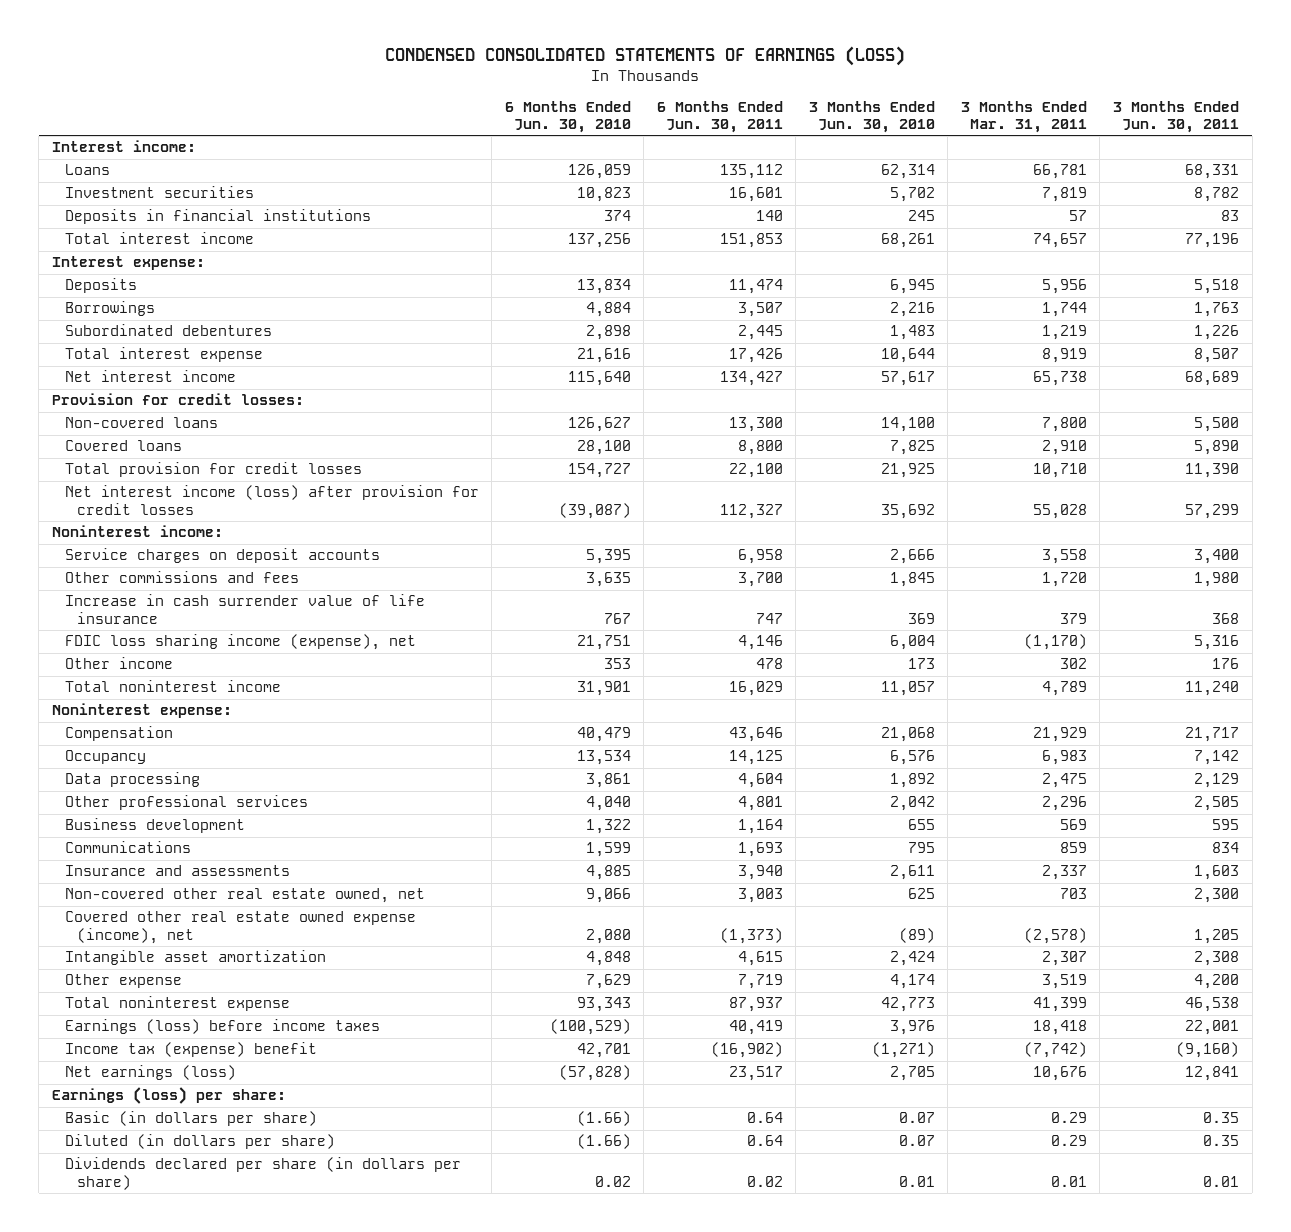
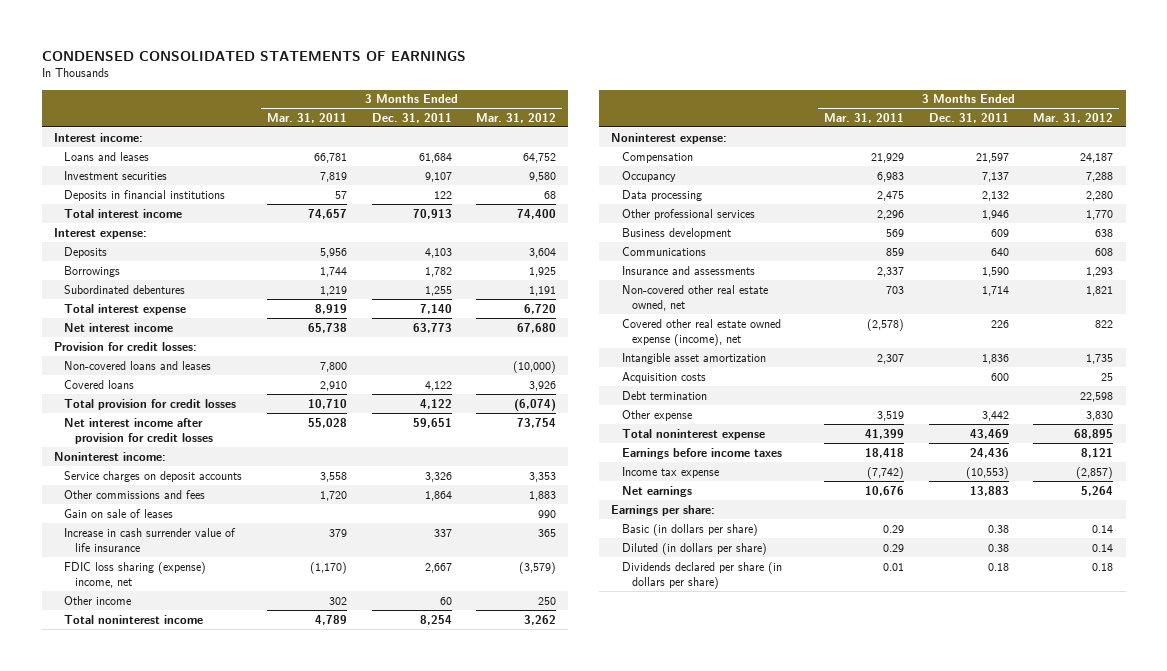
[385,46,906,67] CONDENSED CONSOLIDATED STATEMENTS OF EARNINGS (LOSS) -> [41,50,466,61] CONDENSED CONSOLIDATED STATEMENTS OF EARNINGS
[504,100,631,134] 6 Months Ended Jun. 30, 2010 -> none
[656,100,783,134] 6 Months Ended Jun. 30, 2011 -> none
[808,100,935,134] 3 Months Ended Jun. 30, 2010 -> none
[1112,100,1239,134] 3 Months Ended Jun. 30, 2011 -> none
none -> [371,112,452,123] Dec. 31, 2011
none -> [476,112,557,123] Mar. 31, 2012
[64,164,110,176] Loans -> [64,151,150,161] Loans and leases
[64,417,218,429] Non-covered loans -> [64,360,212,370] Non-covered loans and leases
[64,485,479,515] Net interest income (loss) after provision for credit losses -> [64,417,213,444] Net interest income after provision for credit losses
none -> [64,508,174,518] Gain on sale of leases
[64,634,416,651] FDIC loss sharing income (expense), net -> [64,561,207,588] FDIC loss sharing (expense) income, net
none -> [621,371,706,383] Acquisition costs
none -> [621,390,707,400] Debt termination
[64,1019,380,1035] Earnings (loss) before income taxes -> [621,447,782,459] Earnings before income taxes
[64,1042,317,1058] Income tax (expense) benefit -> [621,466,719,478] Income tax expense
[64,1065,236,1081] Net earnings (loss) -> [621,485,692,497] Net earnings
[51,1087,286,1105] Earnings (loss) per share: -> [611,504,716,516] Earnings per share:

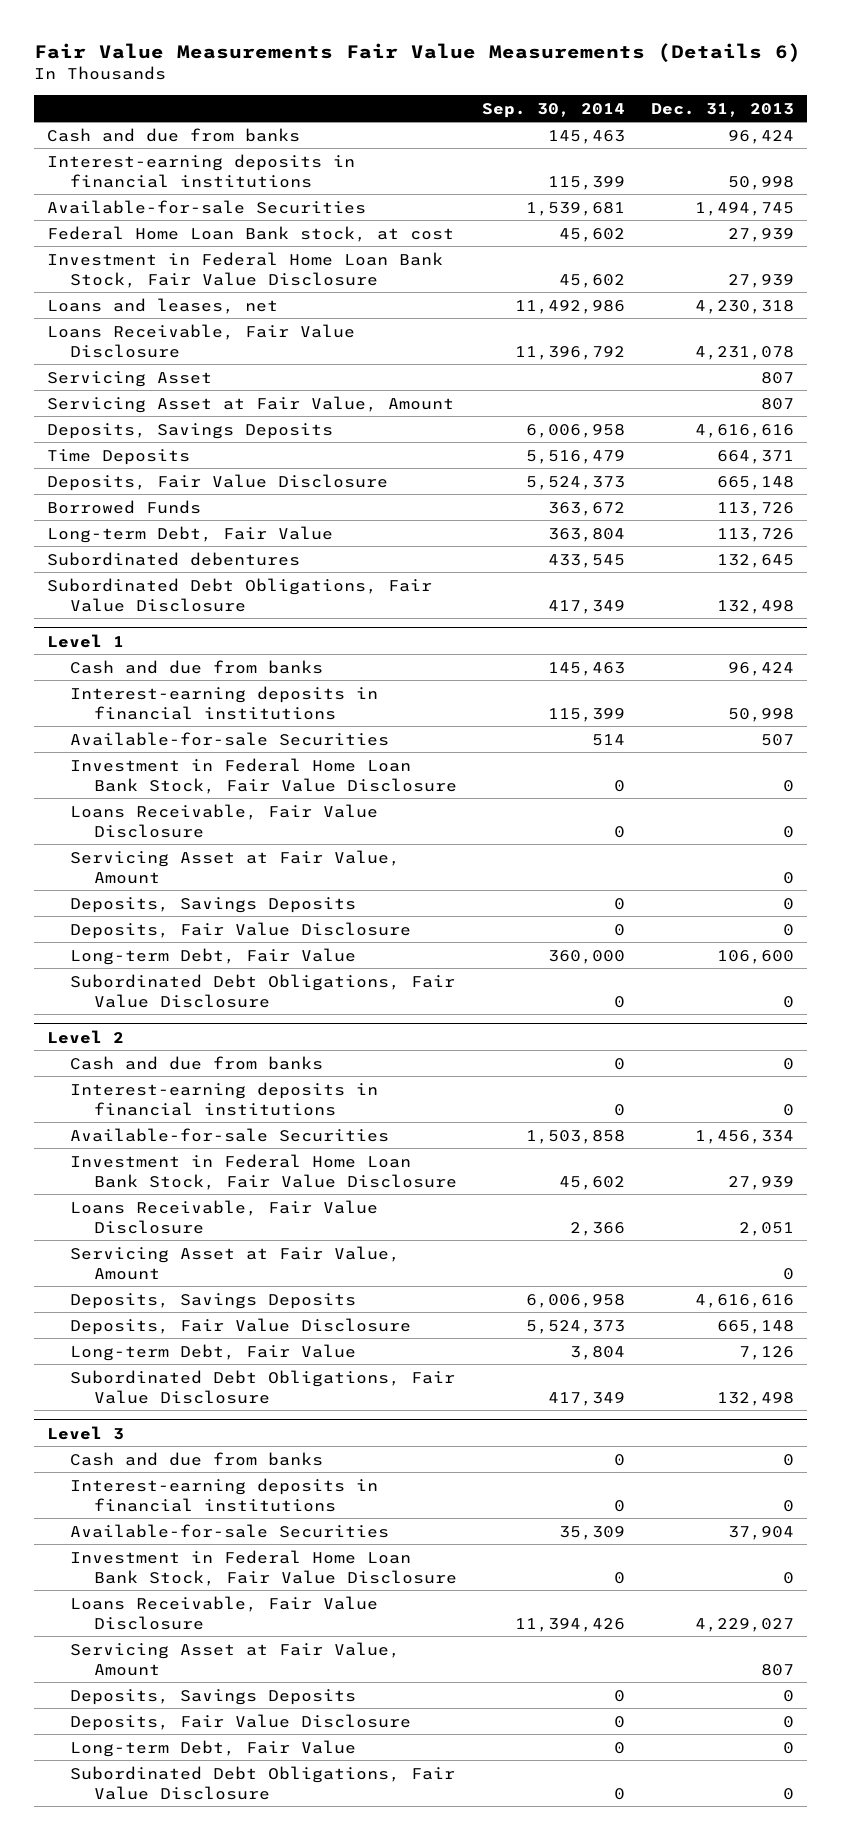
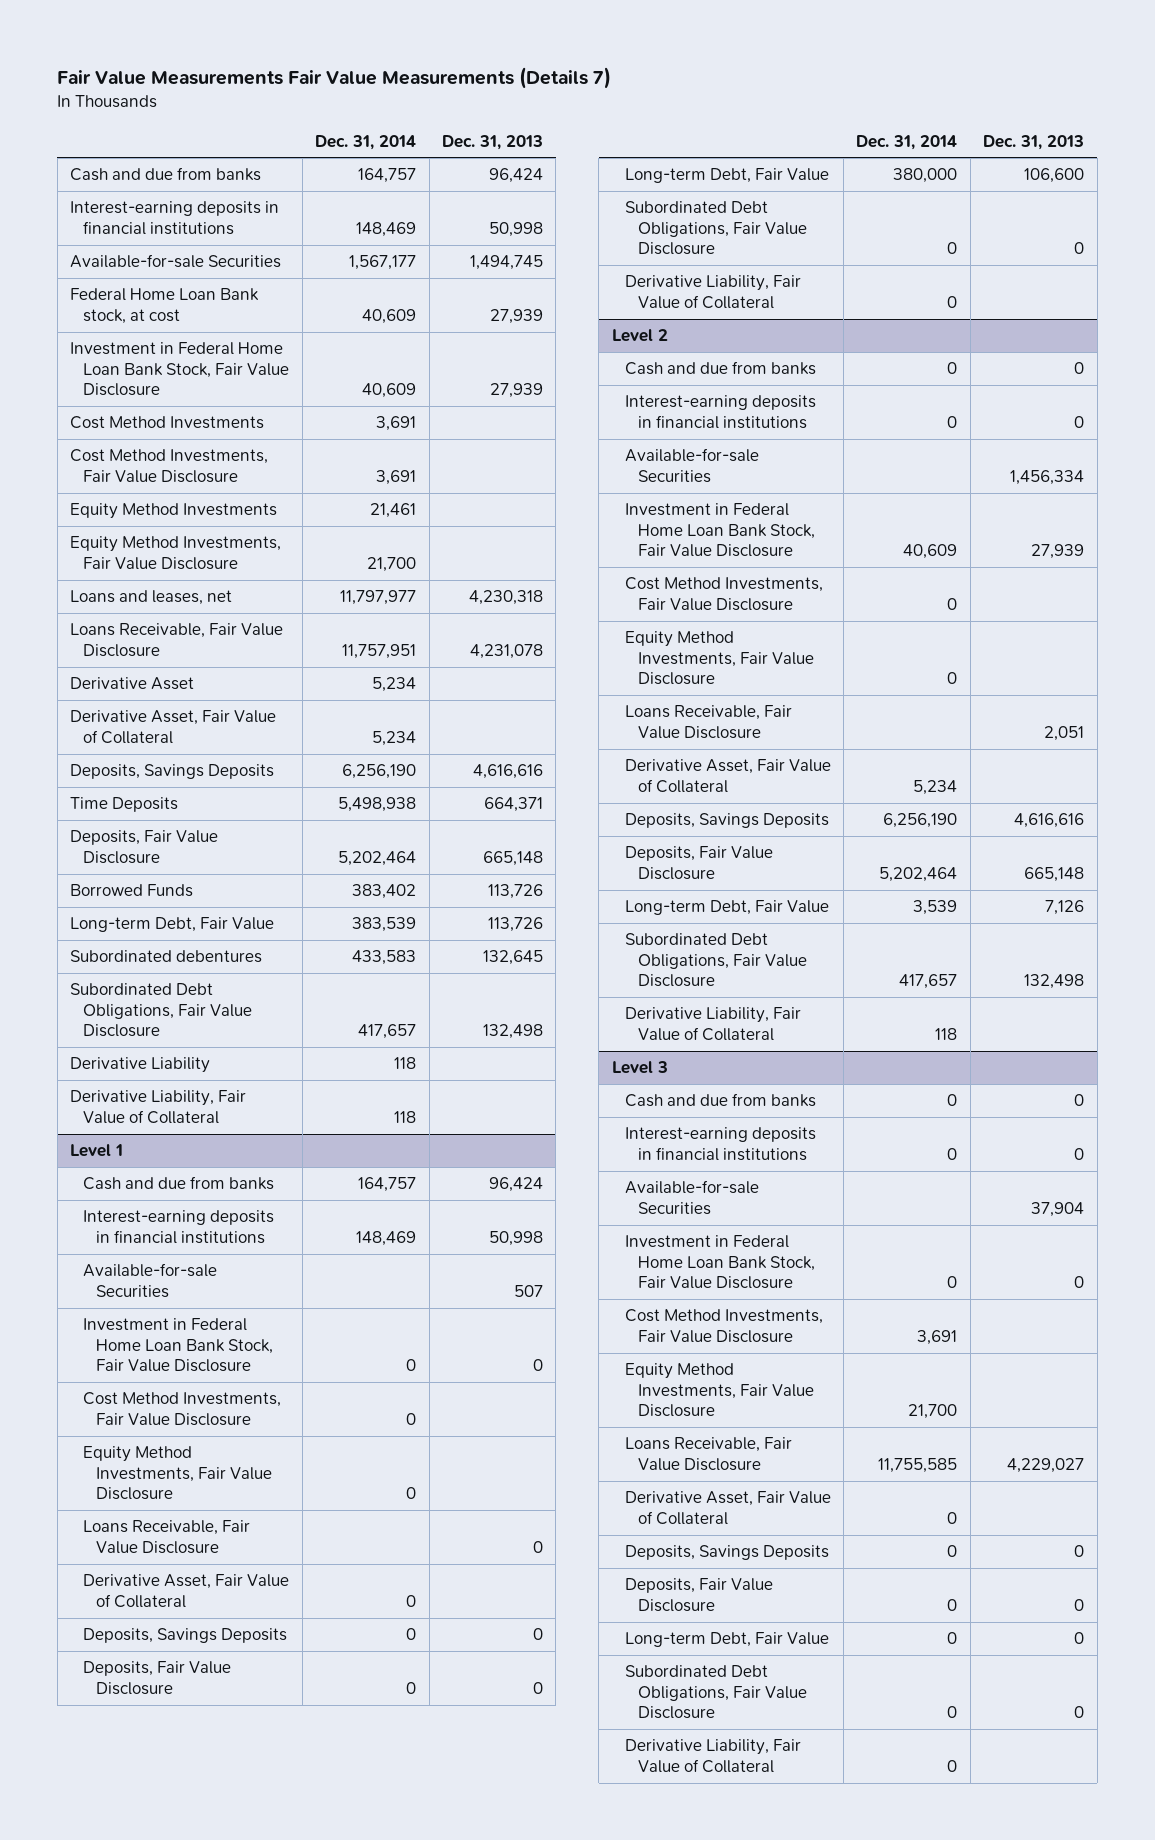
[34,43,802,63] Fair Value Measurements Fair Value Measurements (Details 6) -> [57,66,612,89] Fair Value Measurements Fair Value Measurements (Details 7)
[482,102,626,118] Sep. 30, 2014 -> none
none -> [315,134,417,150] Dec. 31, 2014
none -> [70,416,265,430] Cost Method Investments
none -> [70,449,269,483] Cost Method Investments, Fair Value Disclosure
none -> [70,503,278,520] Equity Method Investments
none -> [70,536,282,570] Equity Method Investments, Fair Value Disclosure
[46,370,212,387] Servicing Asset -> none
[46,395,454,413] Servicing Asset at Fair Value, Amount -> none
none -> [70,677,195,691] Derivative Asset
none -> [70,710,277,744] Derivative Asset, Fair Value of Collateral
none -> [70,1057,211,1074] Derivative Liability
none -> [70,1090,247,1124] Derivative Liability, Fair Value of Collateral
none -> [83,1392,282,1426] Cost Method Investments, Fair Value Disclosure
none -> [83,1446,273,1501] Equity Method Investments, Fair Value Disclosure
[70,849,401,884] Servicing Asset at Fair Value, Amount -> none
none -> [83,1574,290,1608] Derivative Asset, Fair Value of Collateral
none -> [624,275,801,309] Derivative Liability, Fair Value of Collateral
none -> [624,577,823,611] Cost Method Investments, Fair Value Disclosure
none -> [624,631,814,686] Equity Method Investments, Fair Value Disclosure
[70,1245,401,1280] Servicing Asset at Fair Value, Amount -> none
none -> [624,759,831,793] Derivative Asset, Fair Value of Collateral
none -> [624,1007,801,1041] Derivative Liability, Fair Value of Collateral
none -> [624,1309,823,1343] Cost Method Investments, Fair Value Disclosure
none -> [624,1363,814,1418] Equity Method Investments, Fair Value Disclosure
[70,1641,401,1676] Servicing Asset at Fair Value, Amount -> none
none -> [624,1491,831,1525] Derivative Asset, Fair Value of Collateral
none -> [624,1739,801,1773] Derivative Liability, Fair Value of Collateral

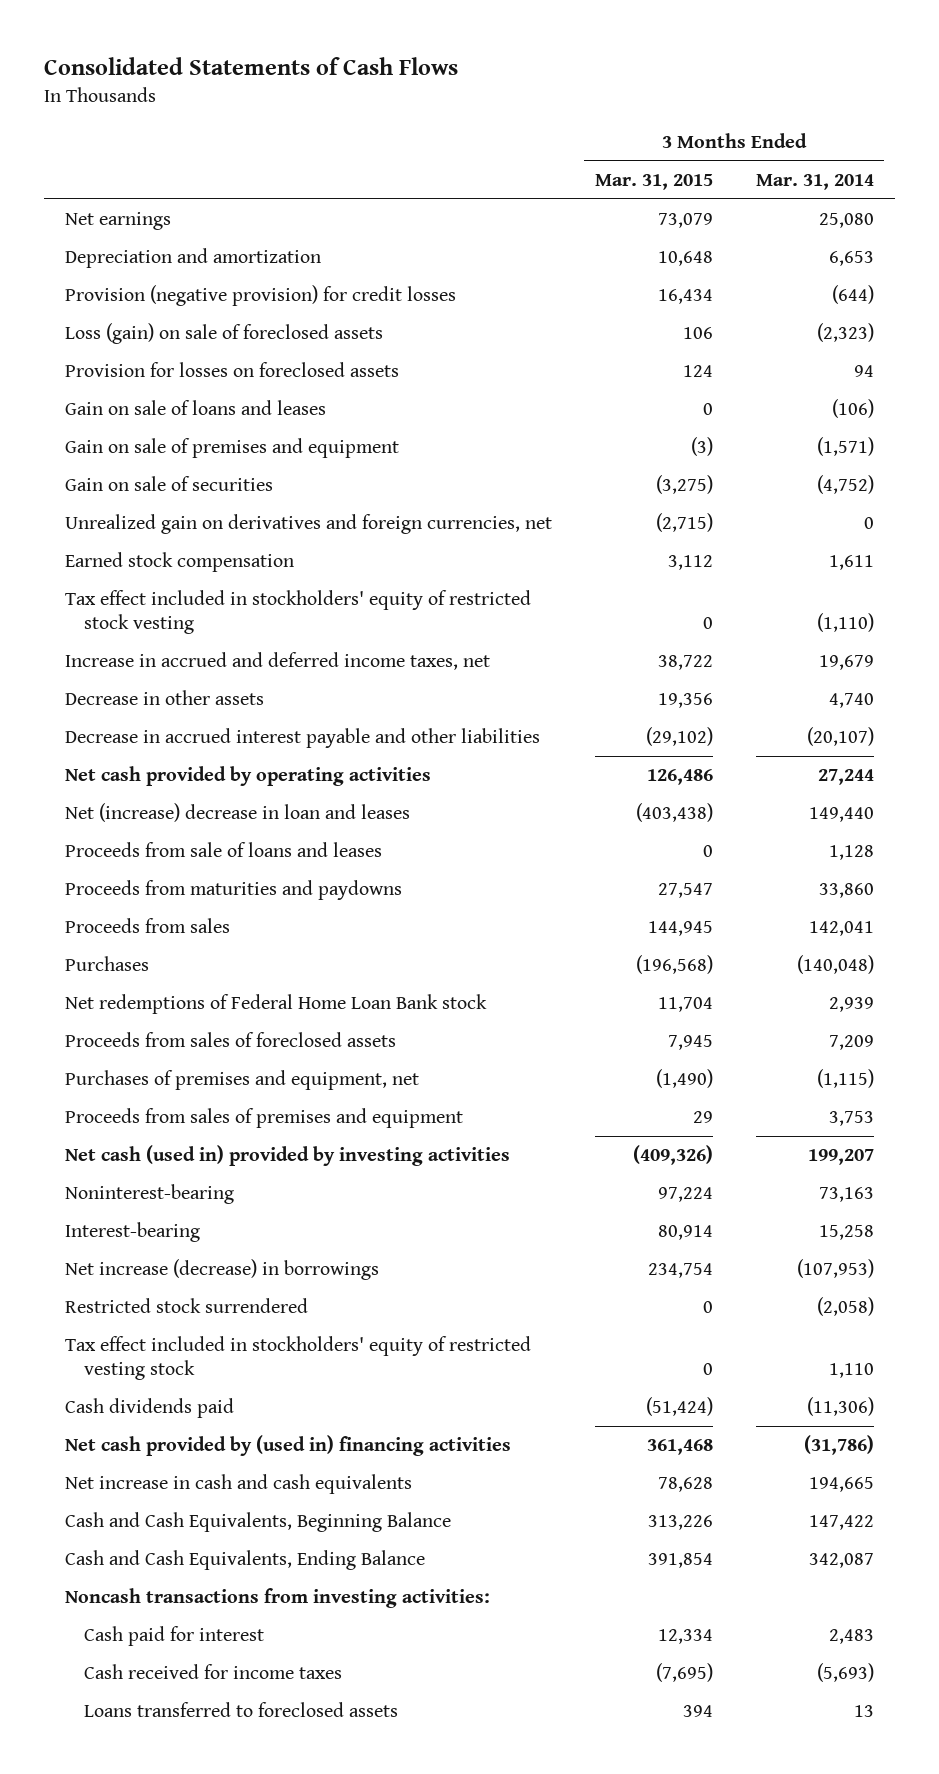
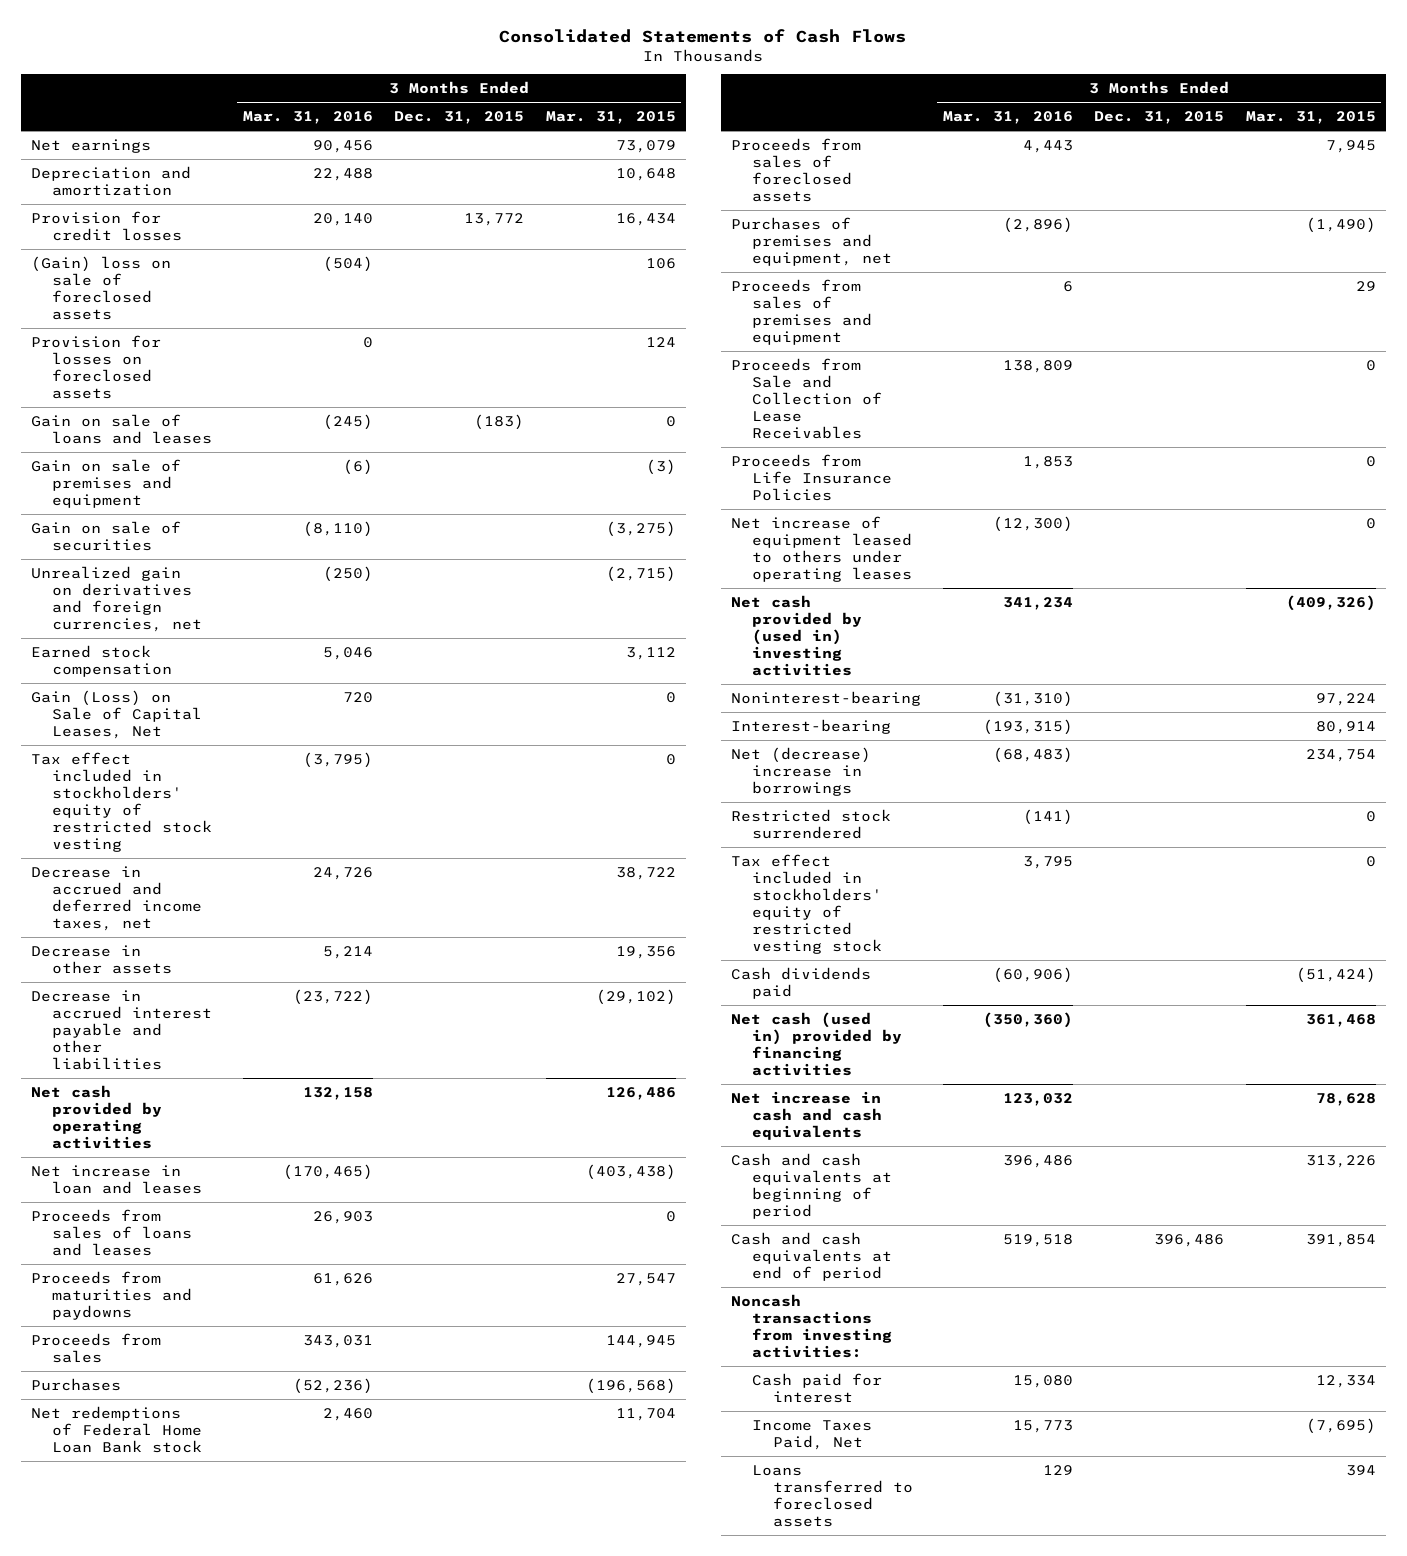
[755,174,874,191] Mar. 31, 2014 -> none
none -> [242,111,373,125] Mar. 31, 2016
none -> [394,111,525,125] Dec. 31, 2015
[64,285,456,307] Provision (negative provision) for credit losses -> [31,210,183,241] Provision for credit losses
[64,323,383,345] Loss (gain) on sale of foreclosed assets -> [31,255,172,320] (Gain) loss on sale of foreclosed assets
none -> [31,689,203,739] Gain (Loss) on Sale of Capital Leases, Net
[64,652,490,671] Increase in accrued and deferred income taxes, net -> [31,865,203,931] Decrease in accrued and deferred income taxes, net
[64,803,410,823] Net (increase) decrease in loan and leases -> [31,1164,203,1194] Net increase in loan and leases
[64,842,382,858] Proceeds from sale of loans and leases -> [31,1208,193,1256] Proceeds from sales of loans and leases
none -> [731,357,882,439] Proceeds from Sale and Collection of Lease Receivables
none -> [731,453,892,501] Proceeds from Life Insurance Policies
none -> [731,515,912,582] Net increase of equipment leased to others under operating leases
[64,1145,510,1167] Net cash (used in) provided by investing activities -> [731,594,862,676] Net cash provided by (used in) investing activities
[64,1259,379,1281] Net increase (decrease) in borrowings -> [731,746,872,796] Net (decrease) increase in borrowings
[64,1435,511,1457] Net cash provided by (used in) financing activities -> [731,1011,902,1076] Net cash (used in) provided by financing activities
[64,1512,451,1533] Cash and Cash Equivalents, Beginning Balance -> [731,1152,892,1219] Cash and cash equivalents at beginning of period
[64,1550,425,1571] Cash and Cash Equivalents, Ending Balance -> [731,1231,892,1281] Cash and cash equivalents at end of period
[83,1664,342,1680] Cash received for income taxes -> [751,1419,872,1450] Income Taxes Paid, Net

